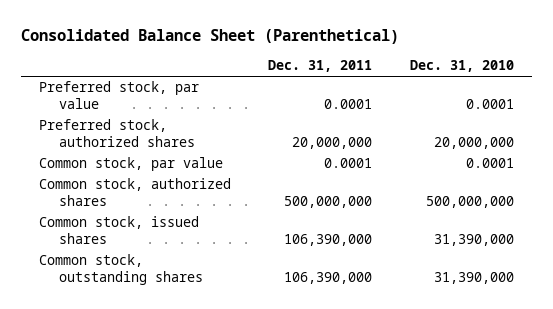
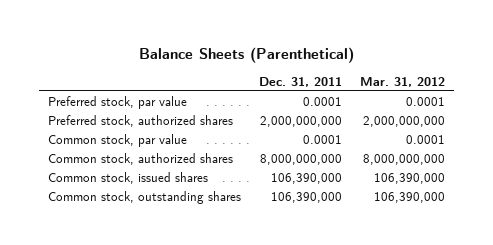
[20,29,399,45] Consolidated Balance Sheet (Parenthetical) -> [138,47,354,64] Balance Sheets (Parenthetical)
[409,60,514,73] Dec. 31, 2010 -> none
none -> [359,76,445,87] Mar. 31, 2012
[292,136,373,149] 20,000,000 -> [260,115,343,127] 2,000,000,000
[284,195,373,208] 500,000,000 -> [260,153,343,165] 8,000,000,000

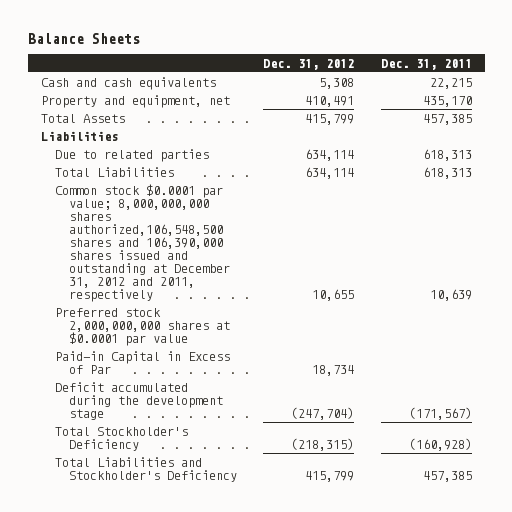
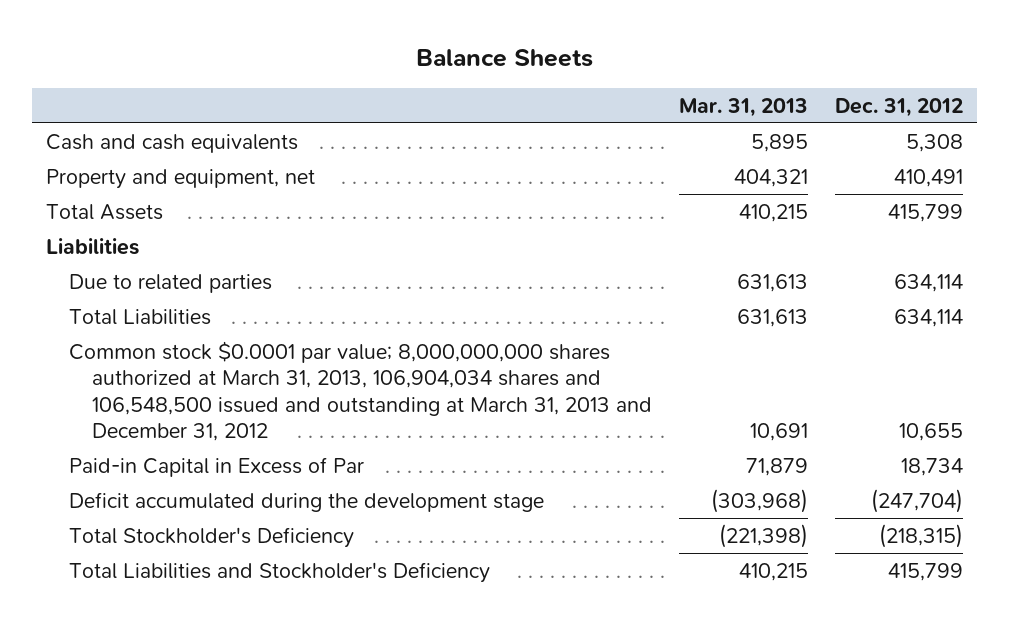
[380,58,472,70] Dec. 31, 2011 -> none
none -> [679,97,809,117] Mar. 31, 2013
[55,307,231,346] Preferred stock 2,000,000,000 shares at $0.0001 par value -> none
[55,183,231,303] Common stock $0.0001 par value; 8,000,000,000 shares authorized,106,548,500 shares and 106,390,000 shares issued and outstanding at December 31, 2012 and 2011, respectively -> [68,340,652,442] Common stock $0.0001 par value; 8,000,000,000 shares authorized at March 31, 2013, 106,904,034 shares and 106,548,500 issued and outstanding at March 31, 2013 and December 31, 2012

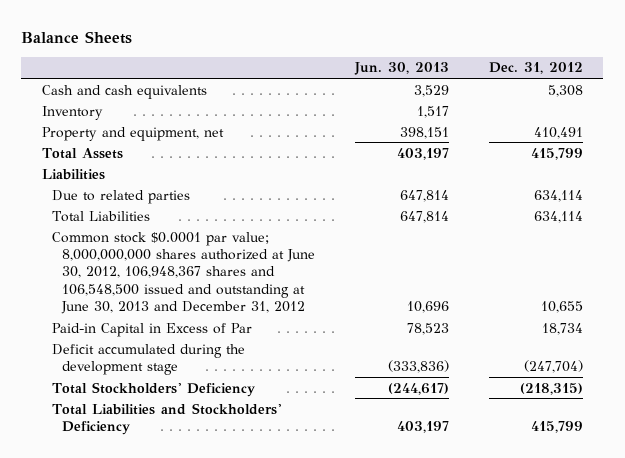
[679,97,809,117] Mar. 31, 2013 -> none
none -> [353,62,449,76] Jun. 30, 2013
none -> [41,105,103,120] Inventory
[68,340,652,442] Common stock $0.0001 par value; 8,000,000,000 shares authorized at March 31, 2013, 106,904,034 shares and 106,548,500 issued and outstanding at March 31, 2013 and December 31, 2012 -> [51,231,315,315] Common stock $0.0001 par value; 8,000,000,000 shares authorized at June 30, 2012, 106,948,367 shares and 106,548,500 issued and outstanding at June 30, 2013 and December 31, 2012
[68,526,354,548] Total Stockholder's Deficiency -> [51,381,255,397] Total Stockholders' Deficiency
[68,561,490,583] Total Liabilities and Stockholder's Deficiency -> [51,402,281,435] Total Liabilities and Stockholders' Deficiency

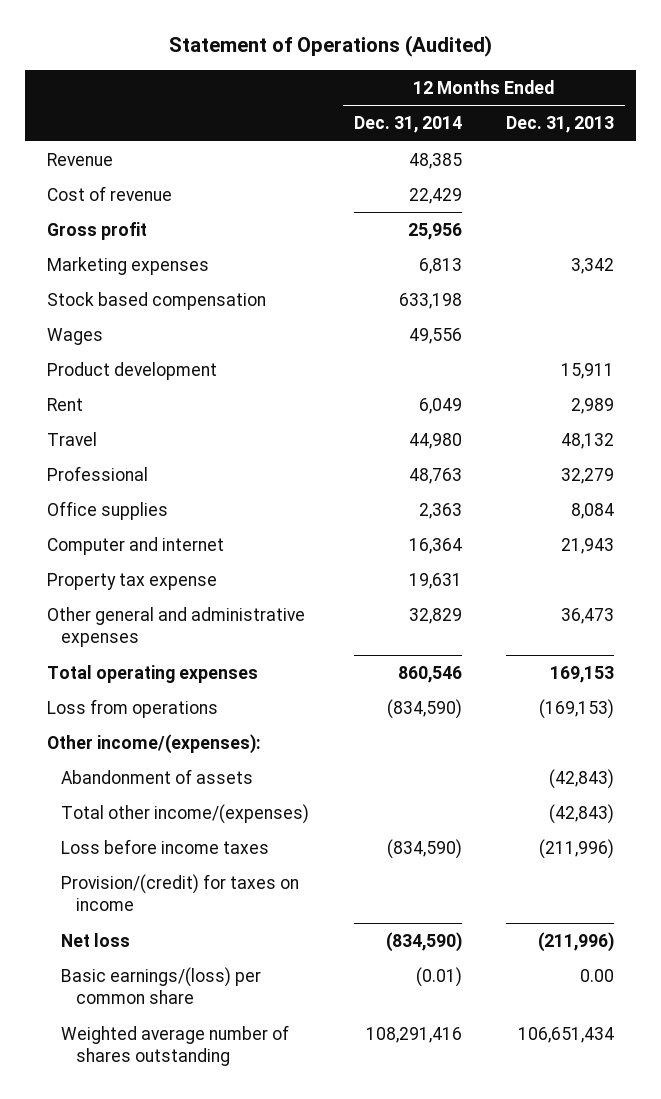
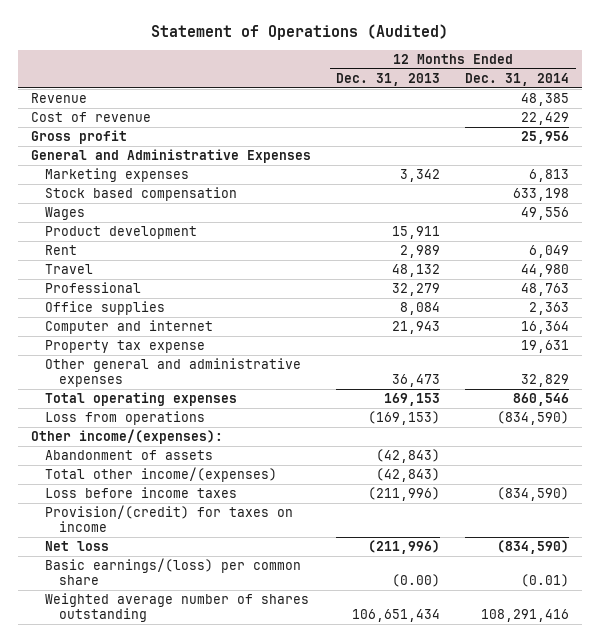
none -> [30,149,311,164] General and Administrative Expenses
[580,968,615,982] 0.00 -> [391,573,440,587] (0.00)

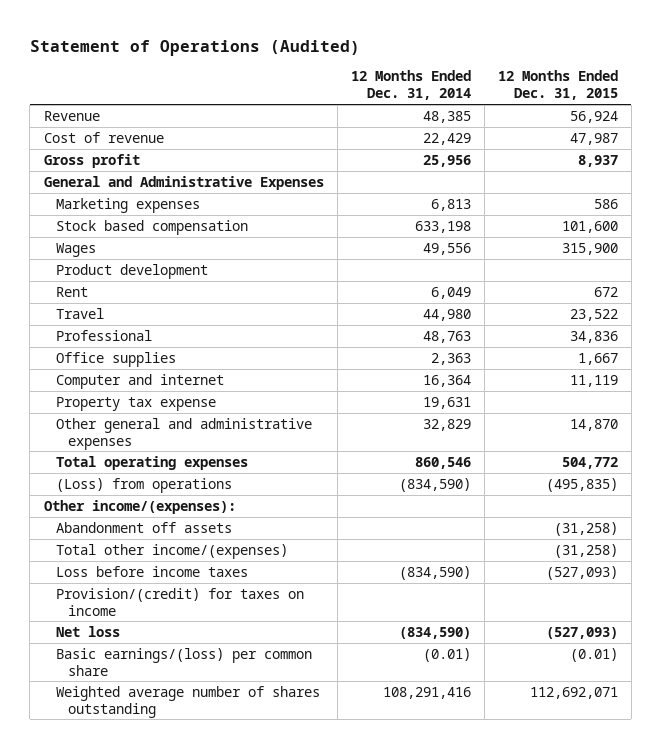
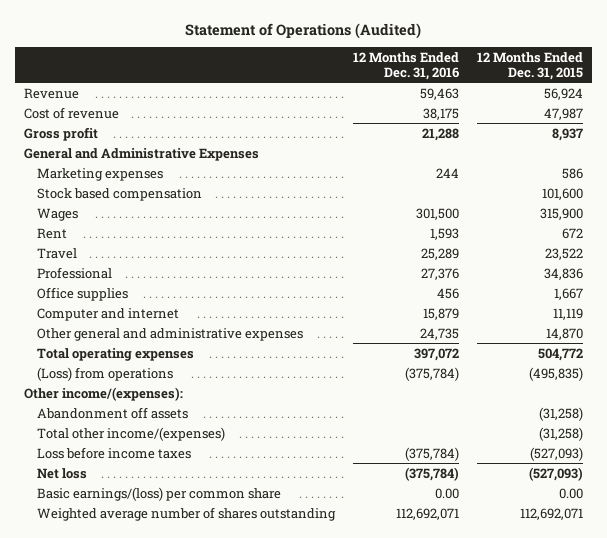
[350,70,471,101] 12 Months Ended Dec. 31, 2014 -> none
none -> [353,52,460,80] 12 Months Ended Dec. 31, 2016
[55,263,208,279] Product development -> none
[55,396,216,411] Property tax expense -> none
[55,587,304,616] Provision/(credit) for taxes on income -> none
[569,647,618,662] (0.01) -> [559,487,584,499] 0.00

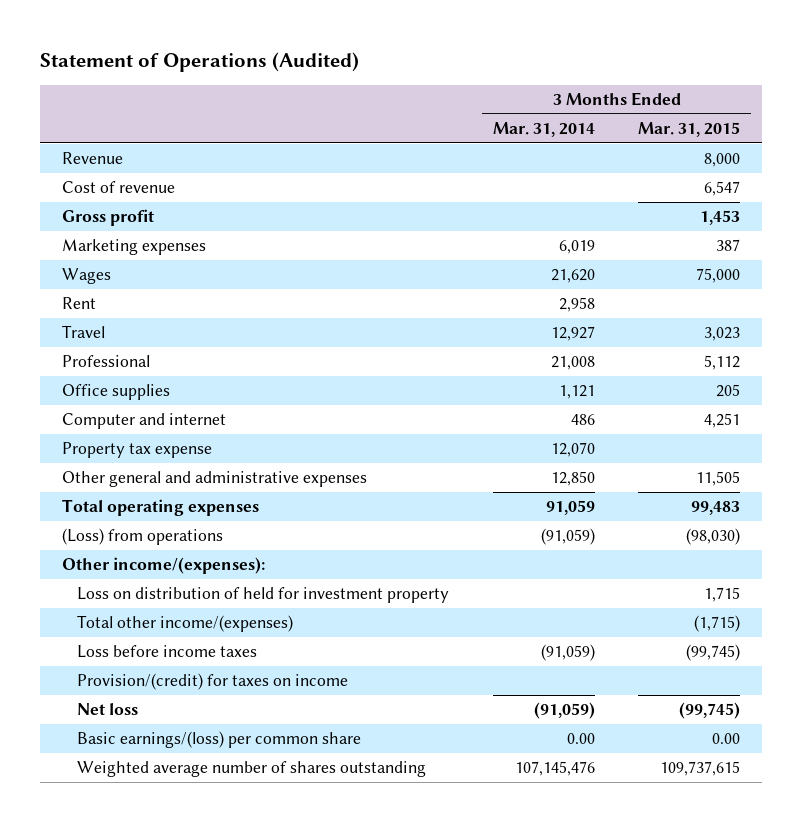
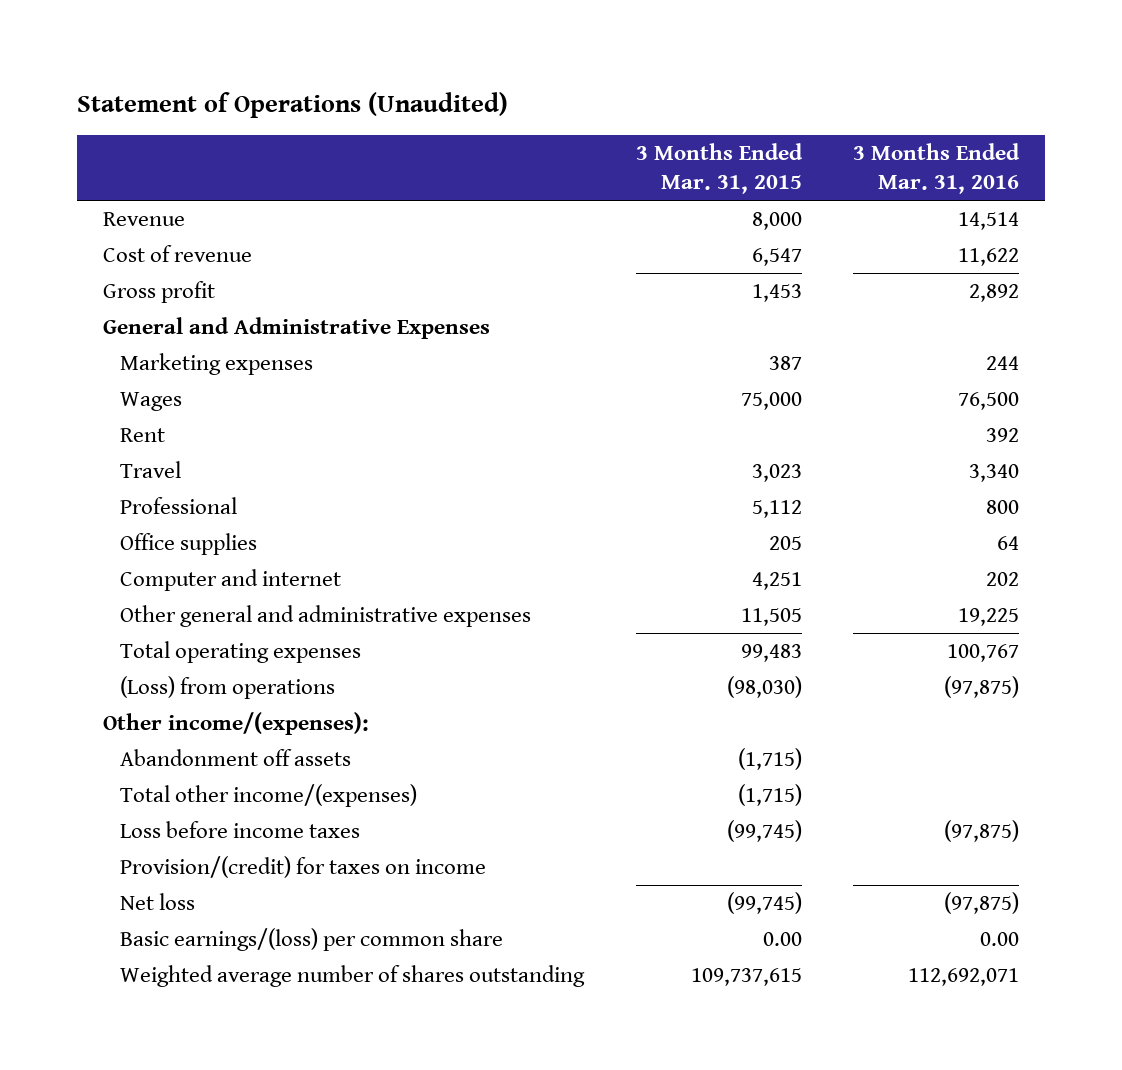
[39,52,359,73] Statement of Operations (Audited) -> [77,92,509,119] Statement of Operations (Unaudited)
[492,122,595,138] Mar. 31, 2014 -> none
none -> [853,143,1021,195] 3 Months Ended Mar. 31, 2016
none -> [102,316,490,339] General and Administrative Expenses
[61,442,212,459] Property tax expense -> none
[77,587,450,604] Loss on distribution of held for investment property -> none
none -> [120,748,352,766] Abandonment off assets

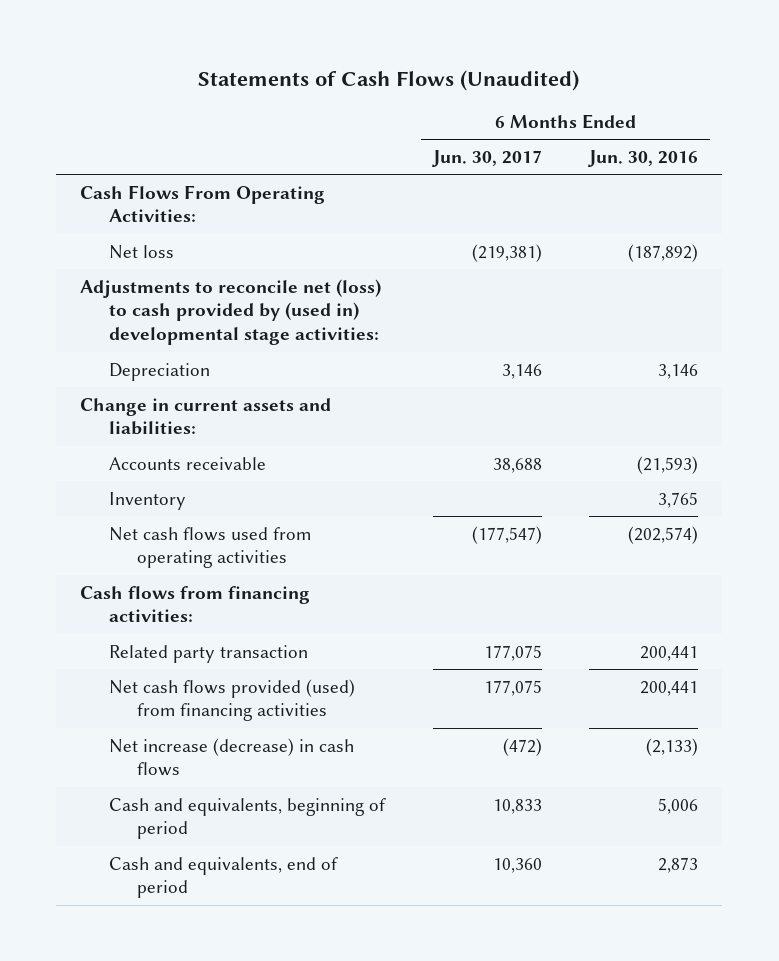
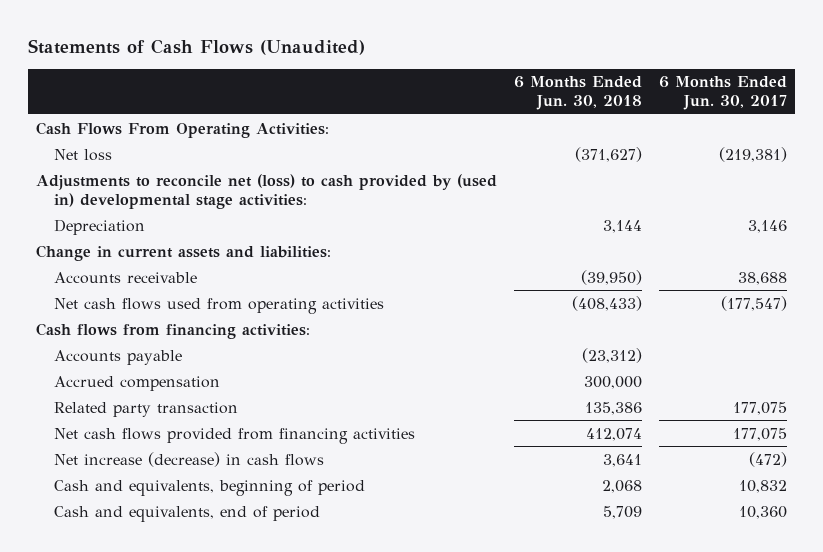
[588,150,699,168] Jun. 30, 2016 -> none
none -> [513,76,642,111] 6 Months Ended Jun. 30, 2018
[108,491,186,510] Inventory -> none
none -> [54,349,183,365] Accounts payable
none -> [54,375,221,391] Accrued compensation
[108,678,355,722] Net cash flows provided (used) from financing activities -> [54,427,416,444] Net cash flows provided from financing activities
[492,798,542,814] 10,833 -> [738,479,787,493] 10,832

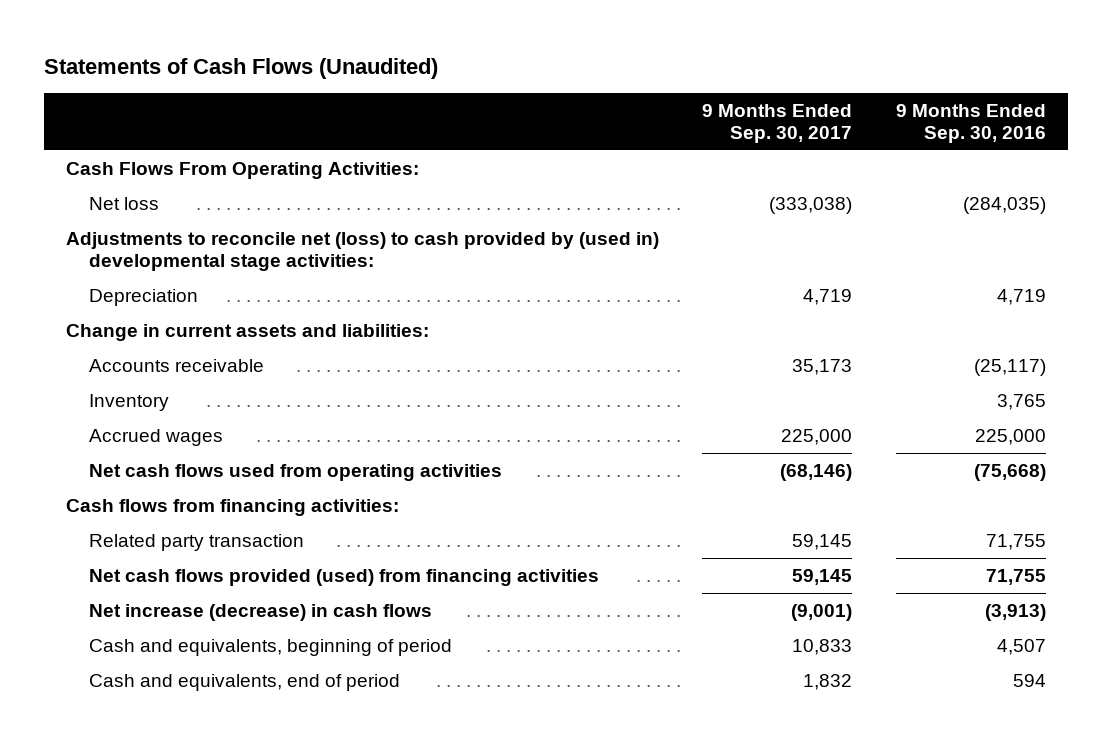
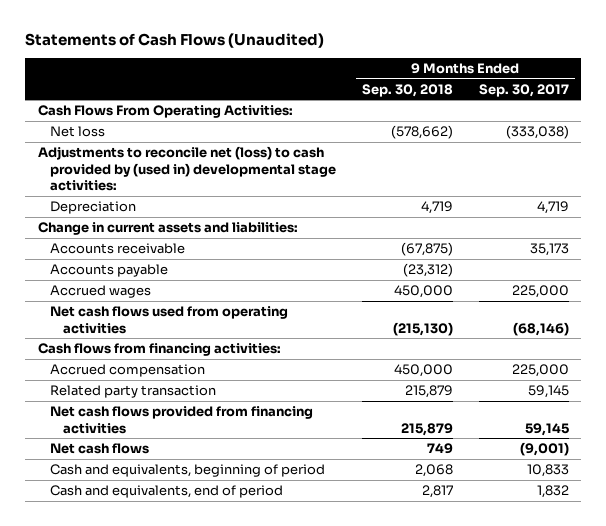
[896,103,1047,144] 9 Months Ended Sep. 30, 2016 -> none
none -> [361,83,453,97] Sep. 30, 2018
[88,393,169,411] Inventory -> none
none -> [50,264,169,278] Accounts payable
none -> [50,364,206,378] Accrued compensation
[88,568,599,586] Net cash flows provided (used) from financing activities -> [50,406,314,434] Net cash flows provided from financing activities
[88,603,432,621] Net increase (decrease) in cash flows -> [50,443,150,455] Net cash flows

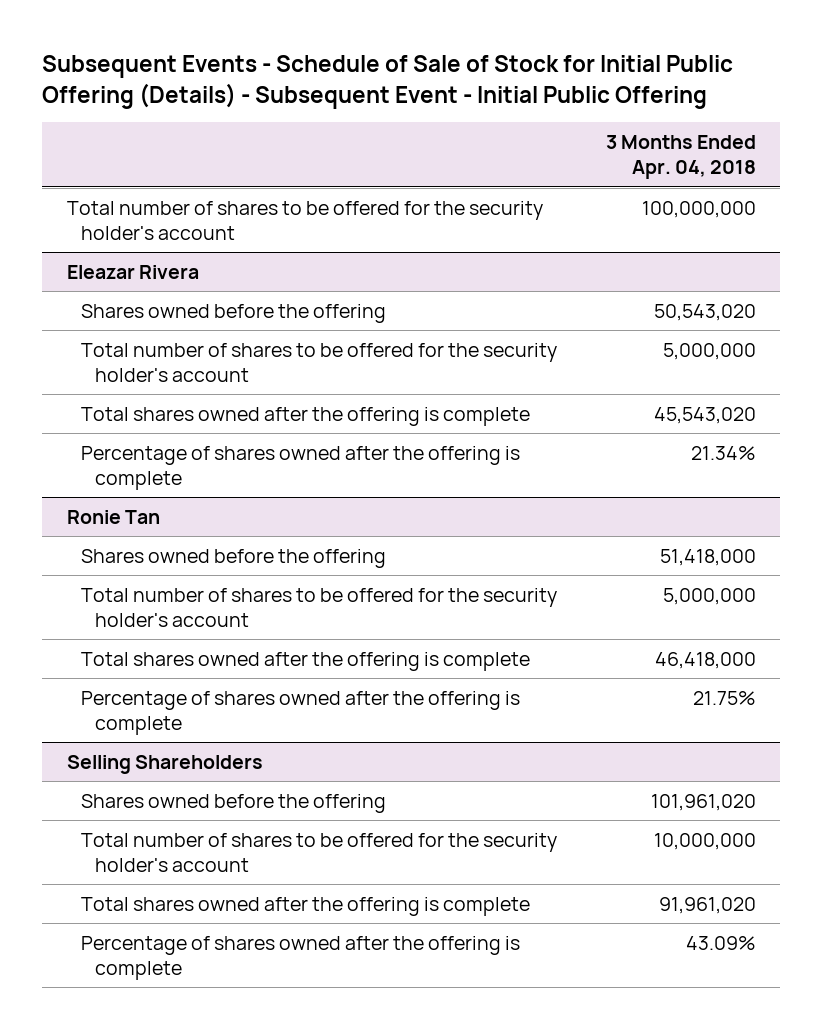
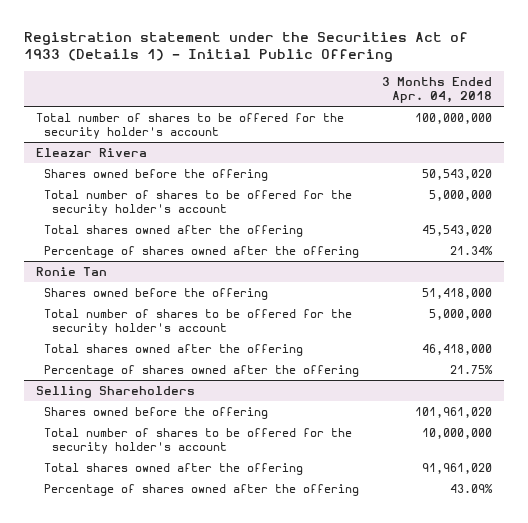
[41,55,733,109] Subsequent Events - Schedule of Sale of Stock for Initial Public Offering (Details) - Subsequent Event - Initial Public Offering -> [24,31,469,63] Registration statement under the Securities Act of 1933 (Details 1) - Initial Public Offering
[80,406,530,426] Total shares owned after the offering is complete -> [43,224,303,237] Total shares owned after the offering
[80,445,520,491] Percentage of shares owned after the offering is complete -> [43,245,359,258] Percentage of shares owned after the offering
[80,651,530,671] Total shares owned after the offering is complete -> [43,343,303,356] Total shares owned after the offering
[80,690,520,736] Percentage of shares owned after the offering is complete -> [43,364,359,377] Percentage of shares owned after the offering
[80,896,530,916] Total shares owned after the offering is complete -> [43,462,303,475] Total shares owned after the offering
[80,935,520,981] Percentage of shares owned after the offering is complete -> [43,483,359,496] Percentage of shares owned after the offering

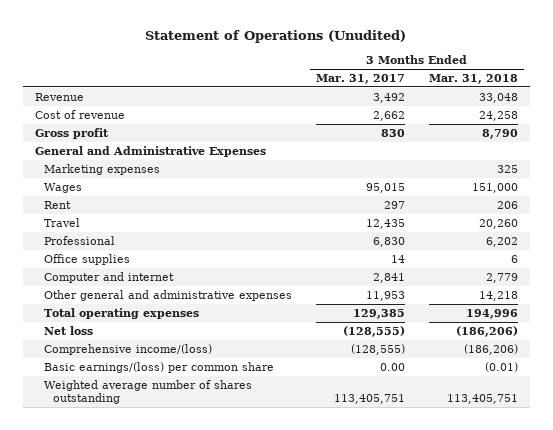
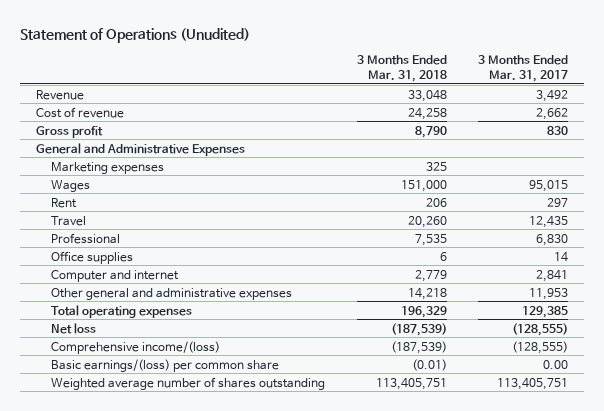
[485,236,518,247] 6,202 -> [414,233,447,246] 7,535
[465,308,518,319] 194,996 -> [400,305,447,318] 196,329
[455,325,518,337] (186,206) -> [390,322,447,336] (187,539)
[463,343,518,355] (186,206) -> [390,340,447,354] (187,539)

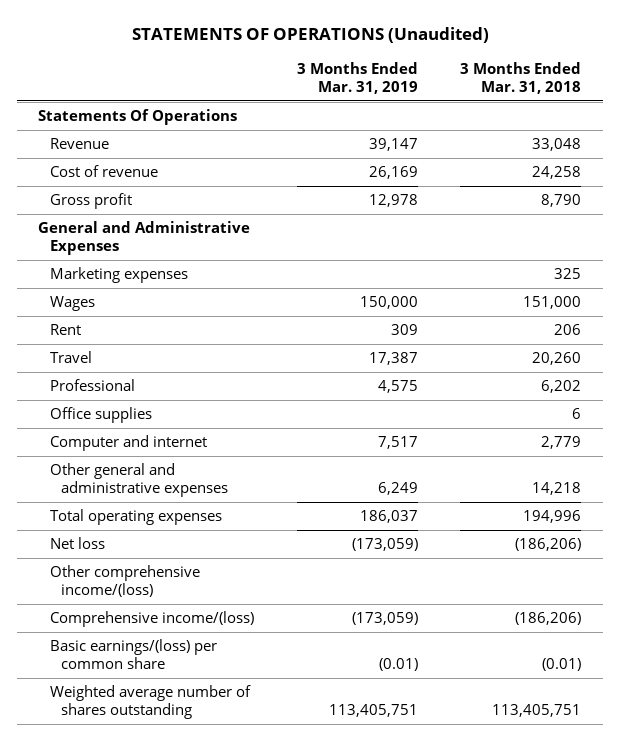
[20,27,251,43] Statement of Operations (Unudited) -> [131,27,489,44] STATEMENTS OF OPERATIONS (Unaudited)
[478,55,569,83] 3 Months Ended Mar. 31, 2017 -> none
none -> [296,62,418,95] 3 Months Ended Mar. 31, 2019
none -> [38,109,238,126] Statements Of Operations
[414,233,447,246] 7,535 -> [541,380,582,394] 6,202
[400,305,447,318] 196,329 -> [523,510,582,524] 194,996
[390,322,447,336] (187,539) -> [515,538,582,552] (186,206)
none -> [49,565,200,598] Other comprehensive income/(loss)
[390,340,447,354] (187,539) -> [515,612,582,626] (186,206)

